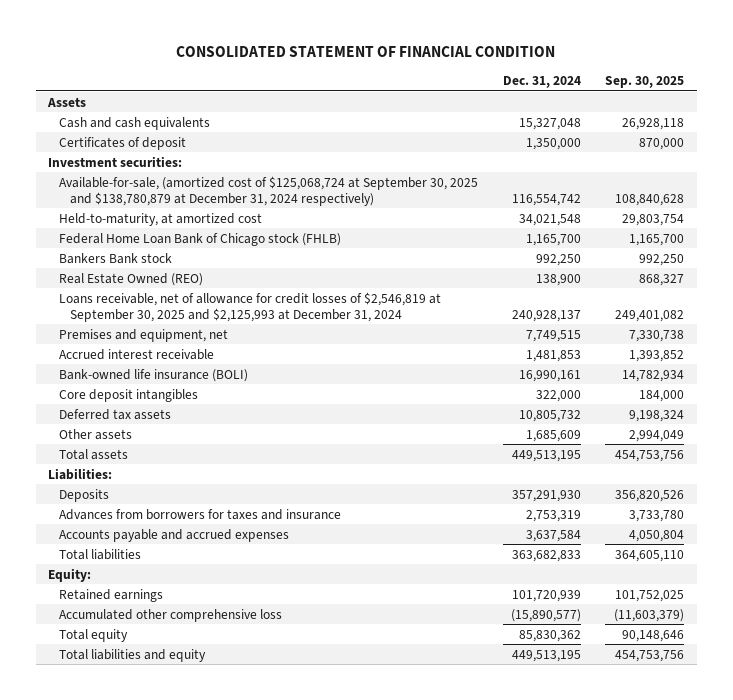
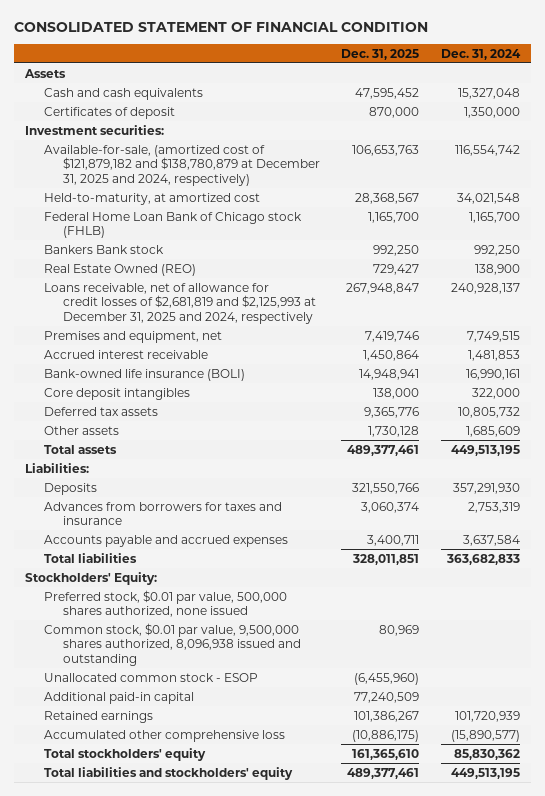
[605,76,685,89] Sep. 30, 2025 -> none
none -> [341,48,420,60] Dec. 31, 2025
[59,175,479,206] Available-for-sale, (amortized cost of $125,068,724 at September 30, 2025 and $138,780,879 at December 31, 2024 respectively) -> [43,144,320,186] Available-for-sale, (amortized cost of $121,879,182 and $138,780,879 at December 31, 2025 and 2024, respectively)
[59,291,442,322] Loans receivable, net of allowance for credit losses of $2,546,819 at September 30, 2025 and $2,125,993 at December 31, 2024 -> [43,282,316,324] Loans receivable, net of allowance for credit losses of $2,681,819 and $2,125,993 at December 31, 2025 and 2024, respectively
[48,567,92,582] Equity: -> [24,571,157,585] Stockholders' Equity:
none -> [43,589,287,618] Preferred stock, $0.01 par value, 500,000 shares authorized, none issued
none -> [43,622,301,666] Common stock, $0.01 par value, 9,500,000 shares authorized, 8,096,938 issued and outstanding
none -> [43,672,258,682] Unallocated common stock - ESOP
none -> [43,691,194,704] Additional paid-in capital
[59,628,129,642] Total equity -> [43,747,206,761] Total stockholders' equity
[59,648,207,662] Total liabilities and equity -> [43,766,293,780] Total liabilities and stockholders' equity

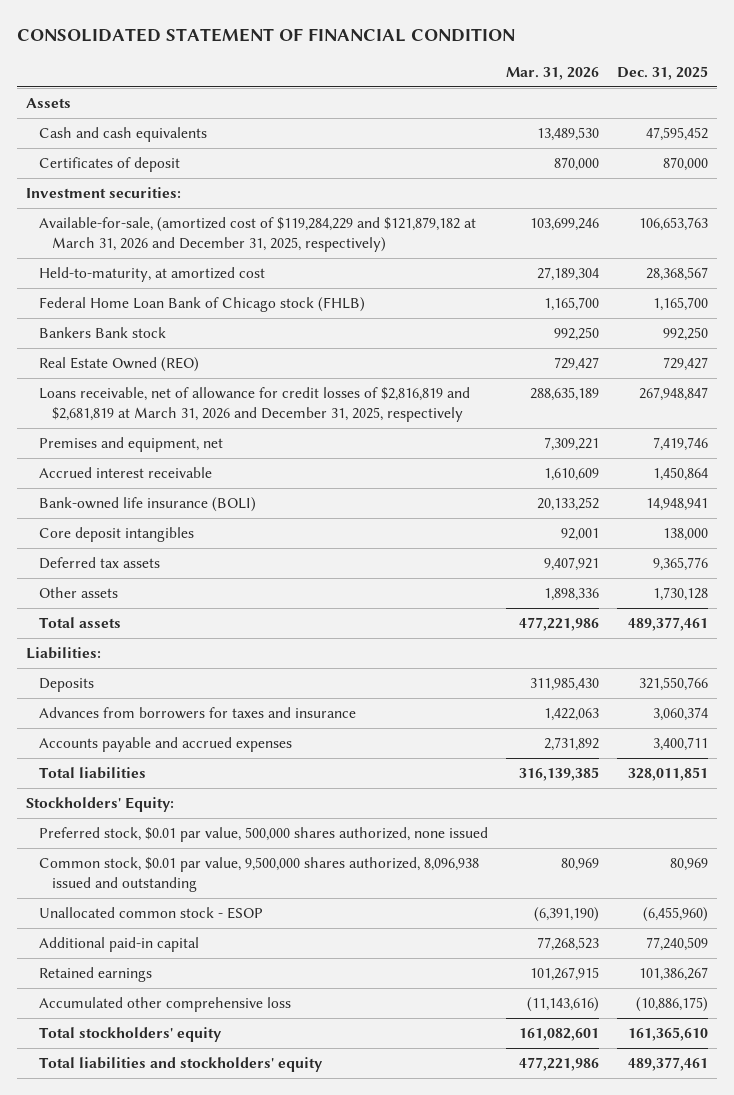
[441,48,522,60] Dec. 31, 2024 -> none
none -> [505,66,599,80] Mar. 31, 2026
[43,144,320,186] Available-for-sale, (amortized cost of $121,879,182 and $138,780,879 at December 31, 2025 and 2024, respectively) -> [38,217,476,252] Available-for-sale, (amortized cost of $119,284,229 and $121,879,182 at March 31, 2026 and December 31, 2025, respectively)
[43,282,316,324] Loans receivable, net of allowance for credit losses of $2,681,819 and $2,125,993 at December 31, 2025 and 2024, respectively -> [38,387,470,422] Loans receivable, net of allowance for credit losses of $2,816,819 and $2,681,819 at March 31, 2026 and December 31, 2025, respectively

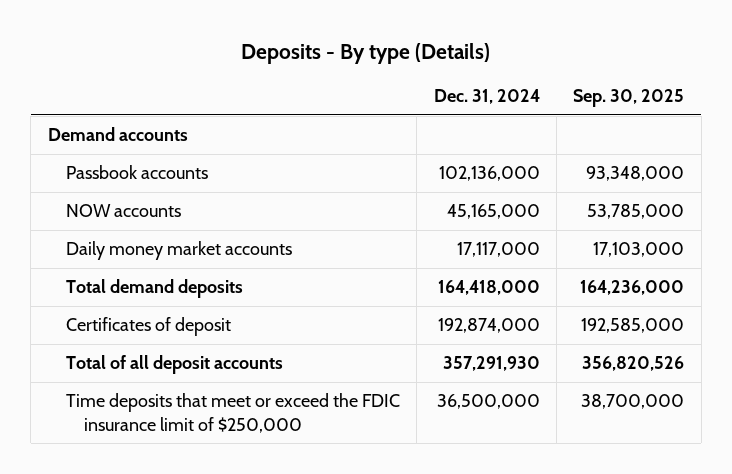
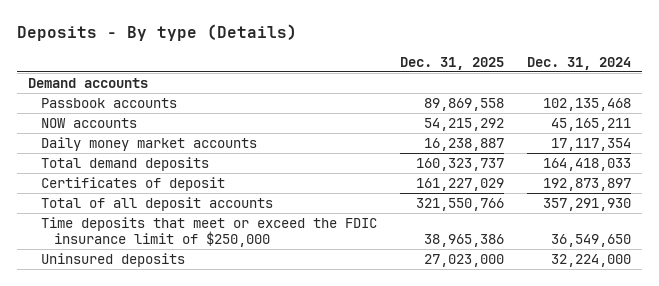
[573,89,685,108] Sep. 30, 2025 -> none
none -> [400,57,505,71] Dec. 31, 2025
[438,166,540,182] 102,136,000 -> [542,97,631,111] 102,135,468
[446,204,540,220] 45,165,000 -> [550,117,631,131] 45,165,211
[456,242,540,258] 17,117,000 -> [550,137,631,151] 17,117,354
[437,280,540,296] 164,418,000 -> [542,157,631,171] 164,418,033
[437,318,540,334] 192,874,000 -> [542,177,631,191] 192,873,897
[436,394,540,410] 36,500,000 -> [550,234,631,248] 36,549,650
none -> [41,252,186,267] Uninsured deposits

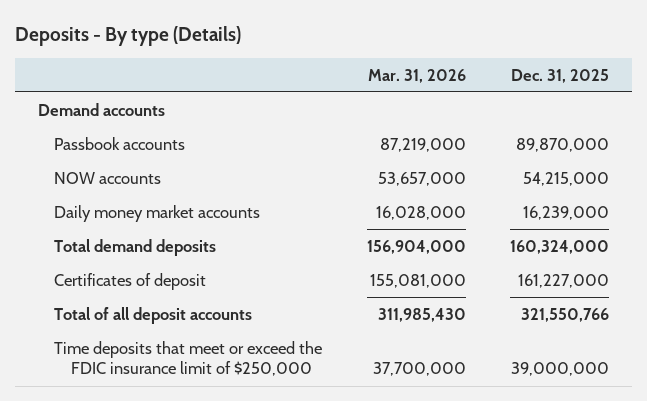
[526,57,631,71] Dec. 31, 2024 -> none
none -> [367,68,466,83] Mar. 31, 2026
[424,97,505,111] 89,869,558 -> [516,137,610,152] 89,870,000
[424,117,505,131] 54,215,292 -> [523,171,610,186] 54,215,000
[424,137,505,151] 16,238,887 -> [523,205,610,220] 16,239,000
[416,157,505,171] 160,323,737 -> [510,239,610,254] 160,324,000
[416,177,505,191] 161,227,029 -> [518,273,610,288] 161,227,000
[41,252,186,267] Uninsured deposits -> none
[424,234,505,248] 38,965,386 -> [511,362,610,377] 39,000,000

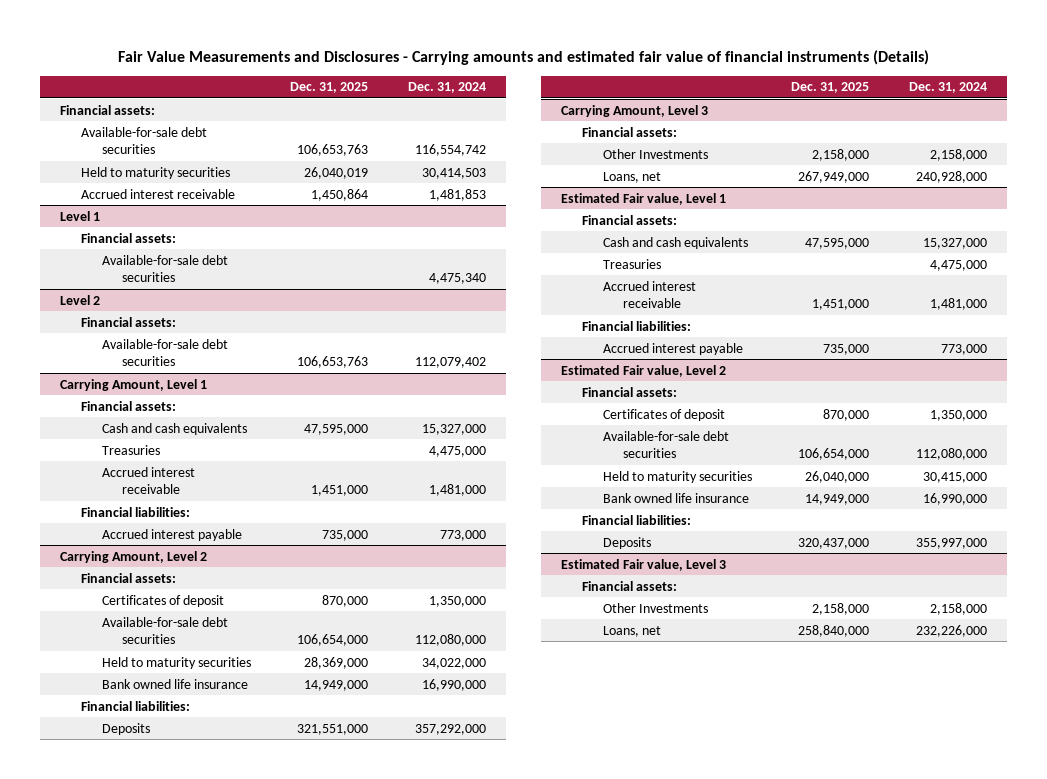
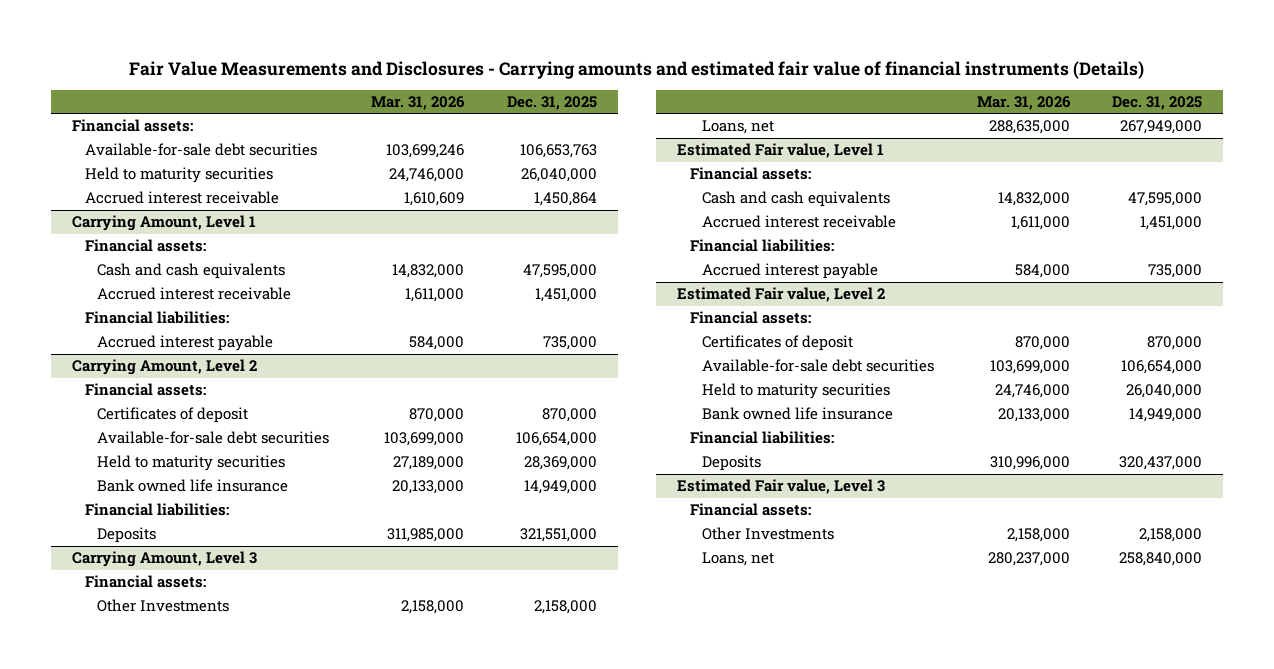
[408,82,487,94] Dec. 31, 2024 -> none
none -> [371,96,466,111] Mar. 31, 2026
[304,166,369,179] 26,040,019 -> [520,168,597,183] 26,040,000
[60,210,101,221] Level 1 -> none
[80,232,176,243] Financial assets: -> none
[101,254,228,283] Available-for-sale debt securities -> none
[60,294,101,305] Level 2 -> none
[80,316,176,327] Financial assets: -> none
[101,338,228,367] Available-for-sale debt securities -> none
[101,444,160,455] Treasuries -> none
[602,258,661,269] Treasuries -> none

